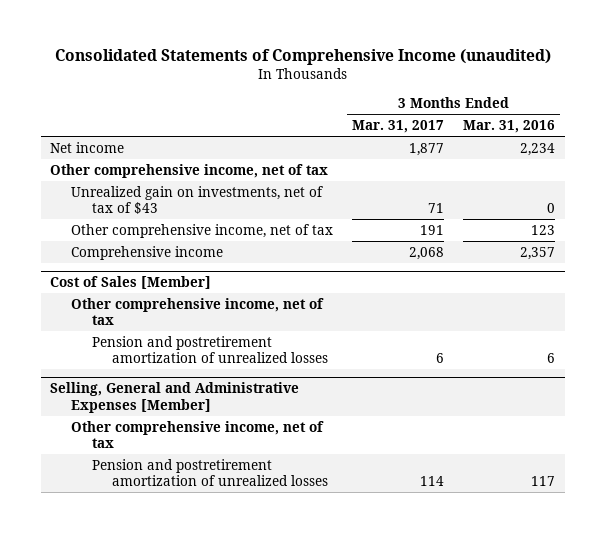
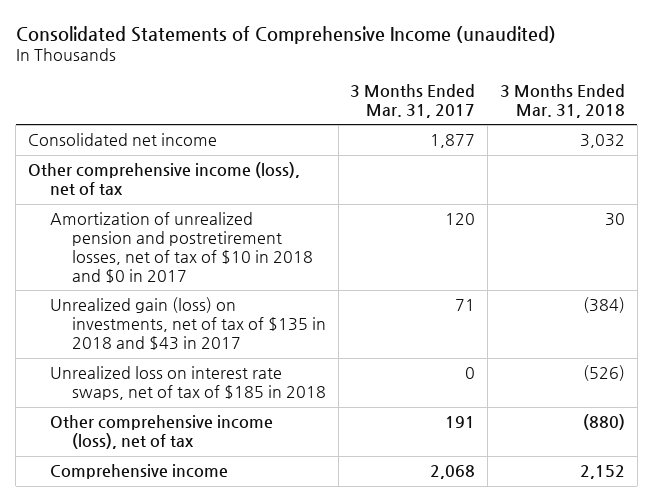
[463,120,556,134] Mar. 31, 2016 -> none
none -> [499,84,625,118] 3 Months Ended Mar. 31, 2018
[50,141,125,153] Net income -> [28,133,218,147] Consolidated net income
[50,163,329,178] Other comprehensive income, net of tax -> [28,162,301,196] Other comprehensive income (loss), net of tax
none -> [50,212,314,283] Amortization of unrealized pension and postretirement losses, net of tax of $10 in 2018 and $0 in 2017
[70,185,323,215] Unrealized gain on investments, net of tax of $43 -> [50,297,327,350] Unrealized gain (loss) on investments, net of tax of $135 in 2018 and $43 in 2017
none -> [50,366,327,401] Unrealized loss on interest rate swaps, net of tax of $185 in 2018
[70,223,333,238] Other comprehensive income, net of tax -> [50,415,274,450] Other comprehensive income (loss), net of tax
[50,276,212,290] Cost of Sales [Member] -> none
[70,297,324,326] Other comprehensive income, net of tax -> none
[91,335,329,364] Pension and postretirement amortization of unrealized losses -> none
[50,382,300,413] Selling, General and Administrative Expenses [Member] -> none
[70,420,324,449] Other comprehensive income, net of tax -> none
[91,458,329,487] Pension and postretirement amortization of unrealized losses -> none

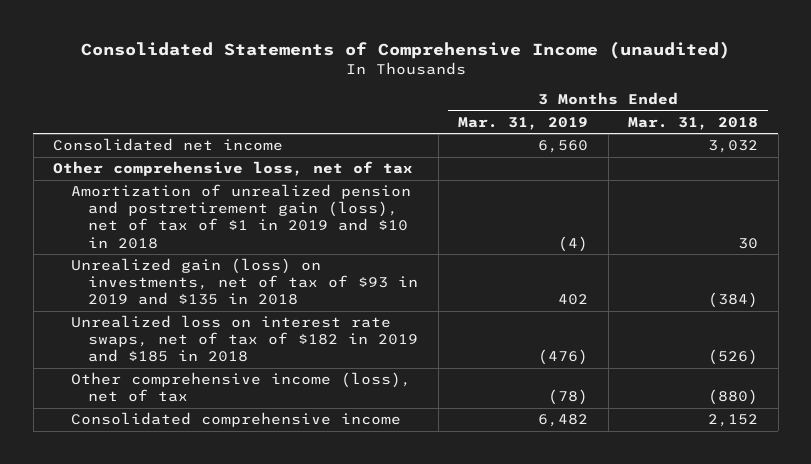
[350,84,476,118] 3 Months Ended Mar. 31, 2017 -> none
none -> [458,116,589,130] Mar. 31, 2019
[28,162,301,196] Other comprehensive income (loss), net of tax -> [53,161,414,177] Other comprehensive loss, net of tax
[50,212,314,283] Amortization of unrealized pension and postretirement losses, net of tax of $10 in 2018 and $0 in 2017 -> [70,184,411,249] Amortization of unrealized pension and postretirement gain (loss), net of tax of $1 in 2019 and $10 in 2018
[50,297,327,350] Unrealized gain (loss) on investments, net of tax of $135 in 2018 and $43 in 2017 -> [70,258,418,306] Unrealized gain (loss) on investments, net of tax of $93 in 2019 and $135 in 2018
[50,366,327,401] Unrealized loss on interest rate swaps, net of tax of $185 in 2018 -> [70,315,418,363] Unrealized loss on interest rate swaps, net of tax of $182 in 2019 and $185 in 2018
[50,464,229,480] Comprehensive income -> [70,412,401,428] Consolidated comprehensive income

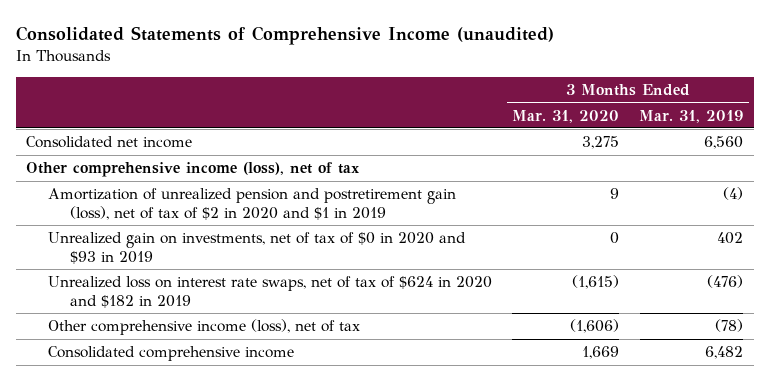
[628,116,759,130] Mar. 31, 2018 -> none
none -> [512,109,620,123] Mar. 31, 2020
[53,161,414,177] Other comprehensive loss, net of tax -> [26,162,361,178] Other comprehensive income (loss), net of tax
[70,184,411,249] Amortization of unrealized pension and postretirement gain (loss), net of tax of $1 in 2019 and $10 in 2018 -> [48,188,457,220] Amortization of unrealized pension and postretirement gain (loss), net of tax of $2 in 2020 and $1 in 2019
[70,258,418,306] Unrealized gain (loss) on investments, net of tax of $93 in 2019 and $135 in 2018 -> [48,232,467,264] Unrealized gain on investments, net of tax of $0 in 2020 and $93 in 2019
[70,315,418,363] Unrealized loss on interest rate swaps, net of tax of $182 in 2019 and $185 in 2018 -> [48,276,493,308] Unrealized loss on interest rate swaps, net of tax of $624 in 2020 and $182 in 2019

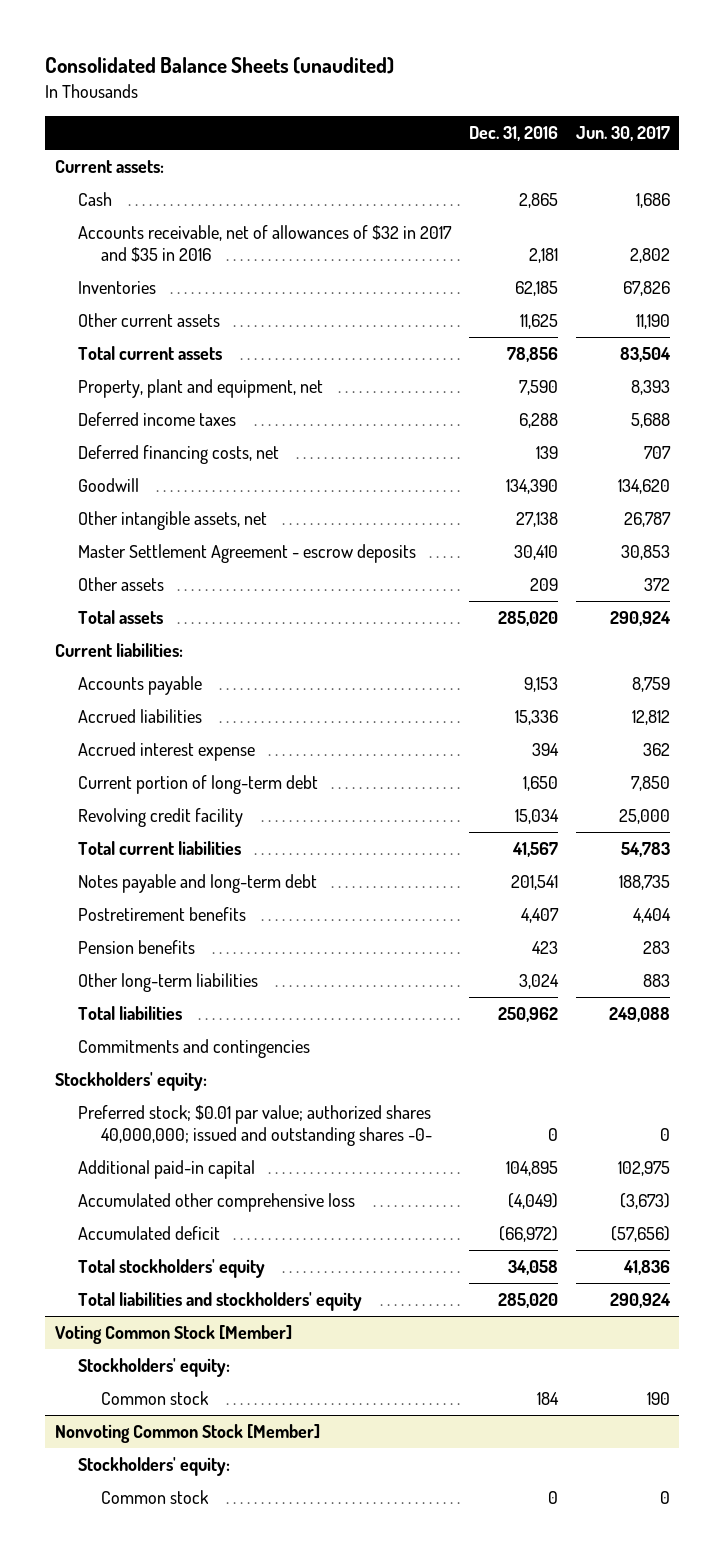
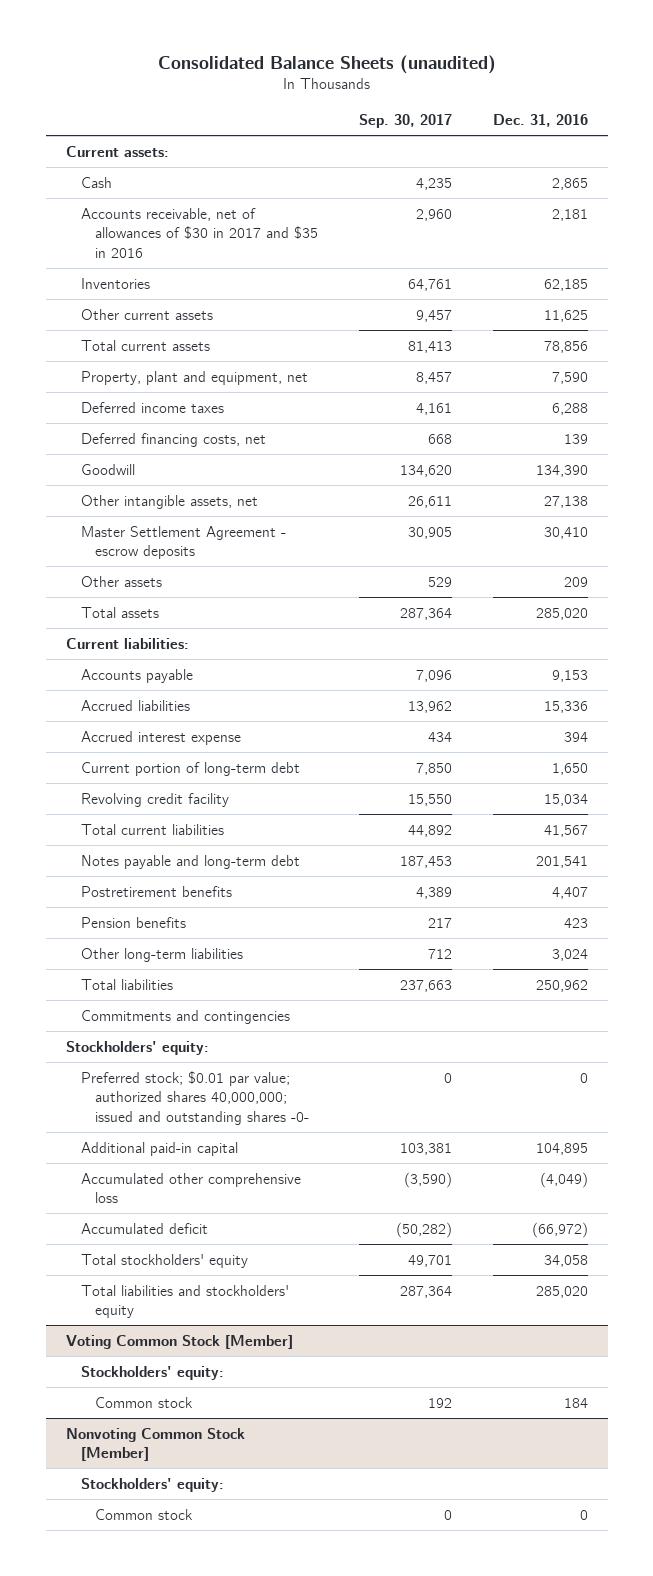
[576,126,671,142] Jun. 30, 2017 -> none
none -> [359,114,453,129] Sep. 30, 2017
[77,225,452,262] Accounts receivable, net of allowances of $32 in 2017 and $35 in 2016 -> [80,207,319,258] Accounts receivable, net of allowances of $30 in 2017 and $35 in 2016

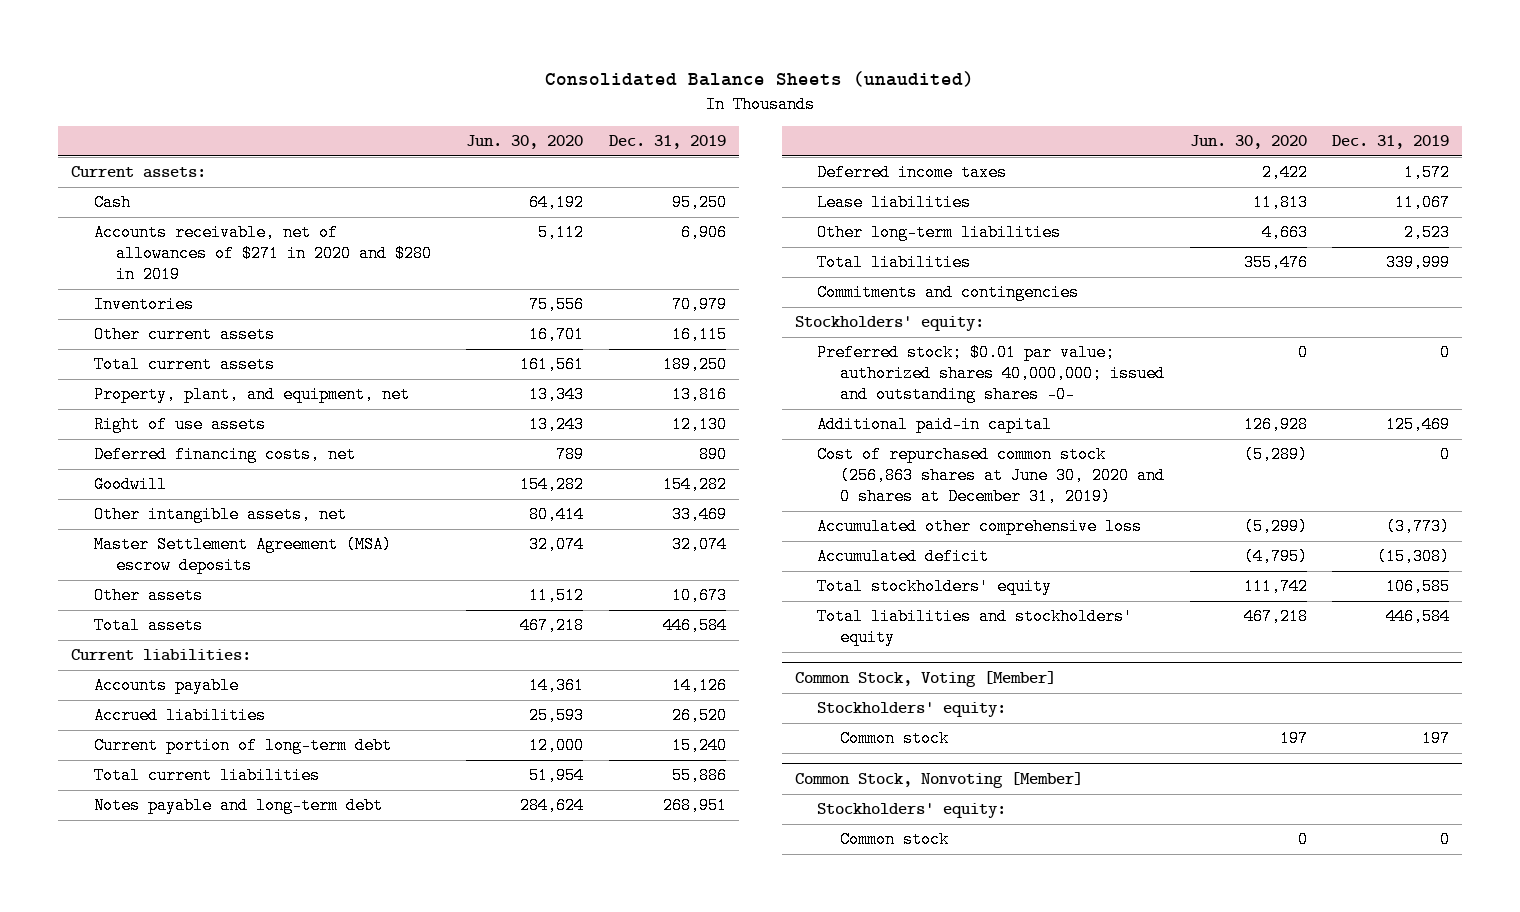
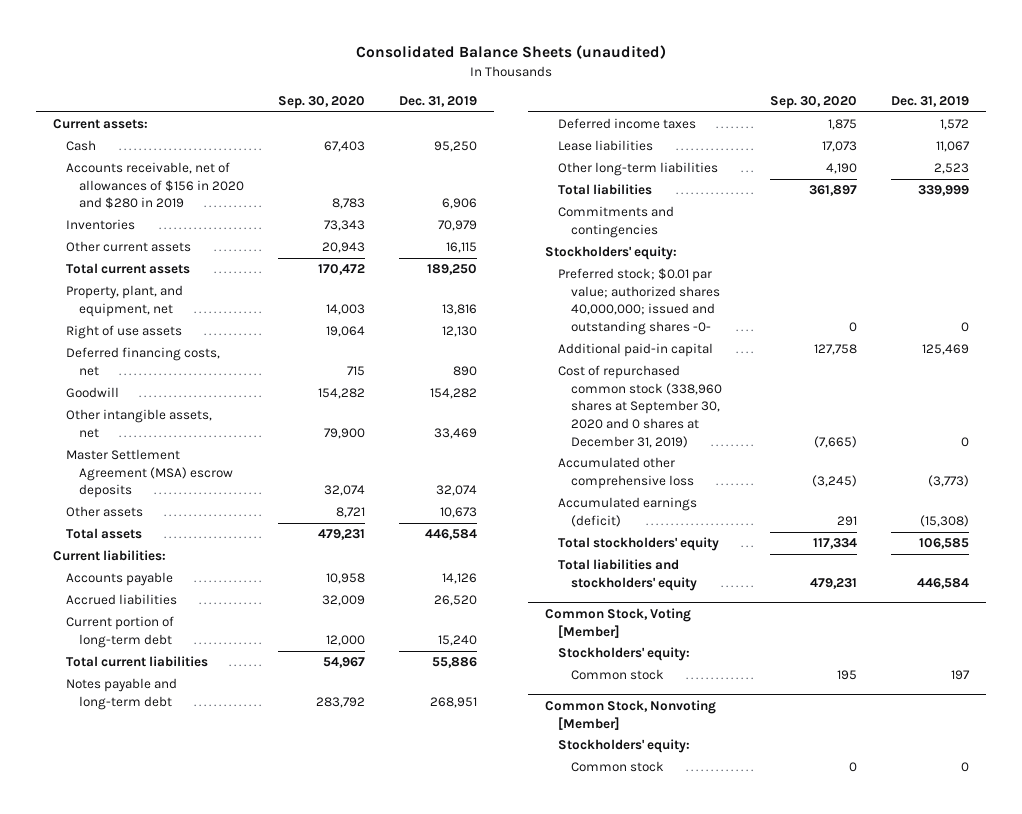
[465,135,583,150] Jun. 30, 2020 -> none
none -> [278,95,366,109] Sep. 30, 2020
[93,224,433,284] Accounts receivable, net of allowances of $271 in 2020 and $280 in 2019 -> [66,162,245,210] Accounts receivable, net of allowances of $156 in 2020 and $280 in 2019
[817,446,1165,506] Cost of repurchased common stock (256,863 shares at June 30, 2020 and 0 shares at December 31, 2019) -> [558,365,723,448] Cost of repurchased common stock (338,960 shares at September 30, 2020 and 0 shares at December 31, 2019)
[817,548,990,566] Accumulated deficit -> [558,497,698,527] Accumulated earnings (deficit)

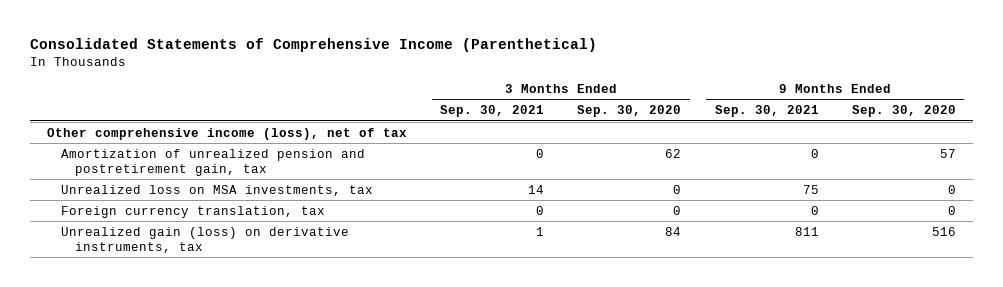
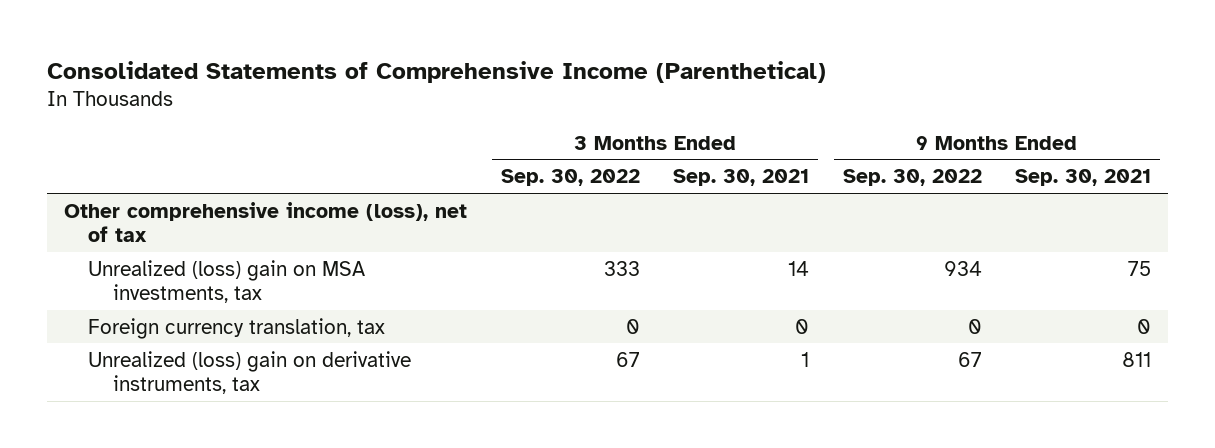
[577,105,682,118] Sep. 30, 2020 -> none
[851,105,956,118] Sep. 30, 2020 -> none
none -> [500,169,640,187] Sep. 30, 2022
none -> [842,169,982,187] Sep. 30, 2022
[60,148,365,176] Amortization of unrealized pension and postretirement gain, tax -> none
[60,184,373,196] Unrealized loss on MSA investments, tax -> [88,259,366,303] Unrealized (loss) gain on MSA investments, tax
[60,226,349,253] Unrealized gain (loss) on derivative instruments, tax -> [88,350,412,394] Unrealized (loss) gain on derivative instruments, tax

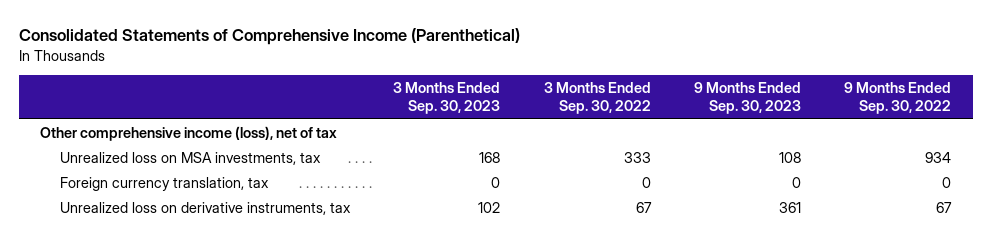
[673,169,810,187] Sep. 30, 2021 -> none
[1015,169,1152,187] Sep. 30, 2021 -> none
none -> [393,81,501,115] 3 Months Ended Sep. 30, 2023
none -> [693,81,801,115] 9 Months Ended Sep. 30, 2023
[88,259,366,303] Unrealized (loss) gain on MSA investments, tax -> [60,151,322,165] Unrealized loss on MSA investments, tax
[88,350,412,394] Unrealized (loss) gain on derivative instruments, tax -> [60,201,352,215] Unrealized loss on derivative instruments, tax

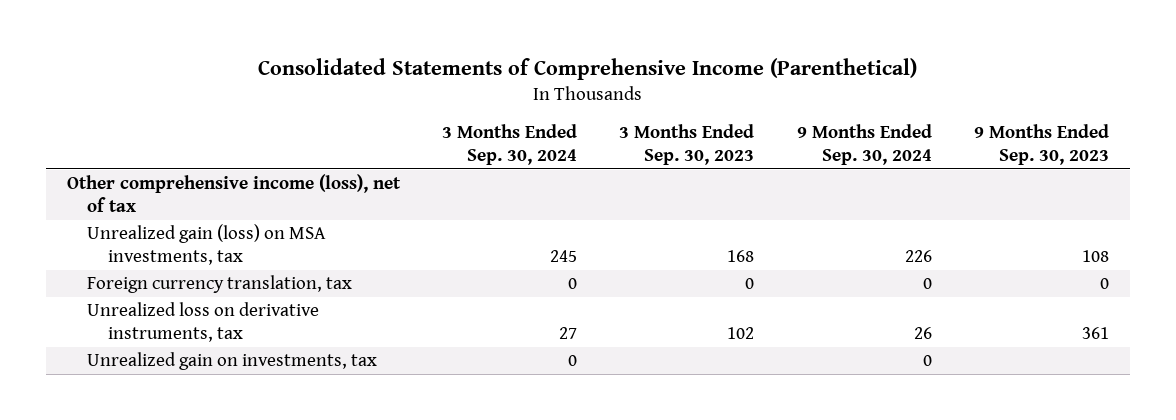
[543,81,651,115] 3 Months Ended Sep. 30, 2022 -> none
[844,81,952,115] 9 Months Ended Sep. 30, 2022 -> none
none -> [442,124,578,165] 3 Months Ended Sep. 30, 2024
none -> [796,124,932,165] 9 Months Ended Sep. 30, 2024
[60,151,322,165] Unrealized loss on MSA investments, tax -> [87,224,327,265] Unrealized gain (loss) on MSA investments, tax
none -> [87,352,378,371] Unrealized gain on investments, tax

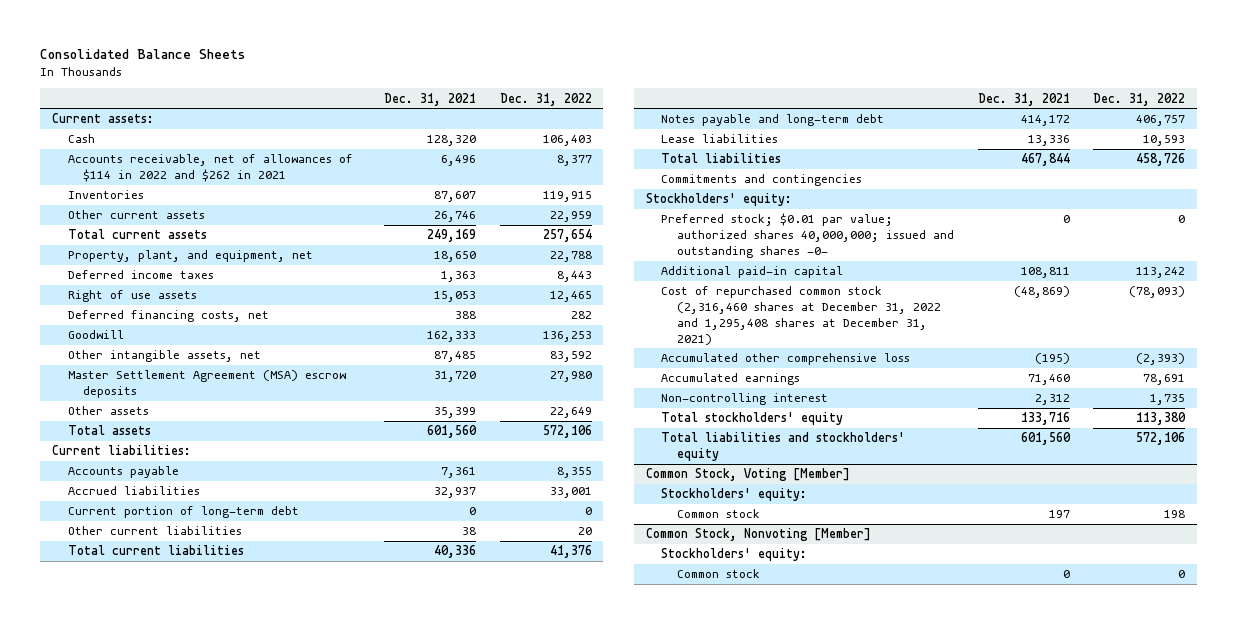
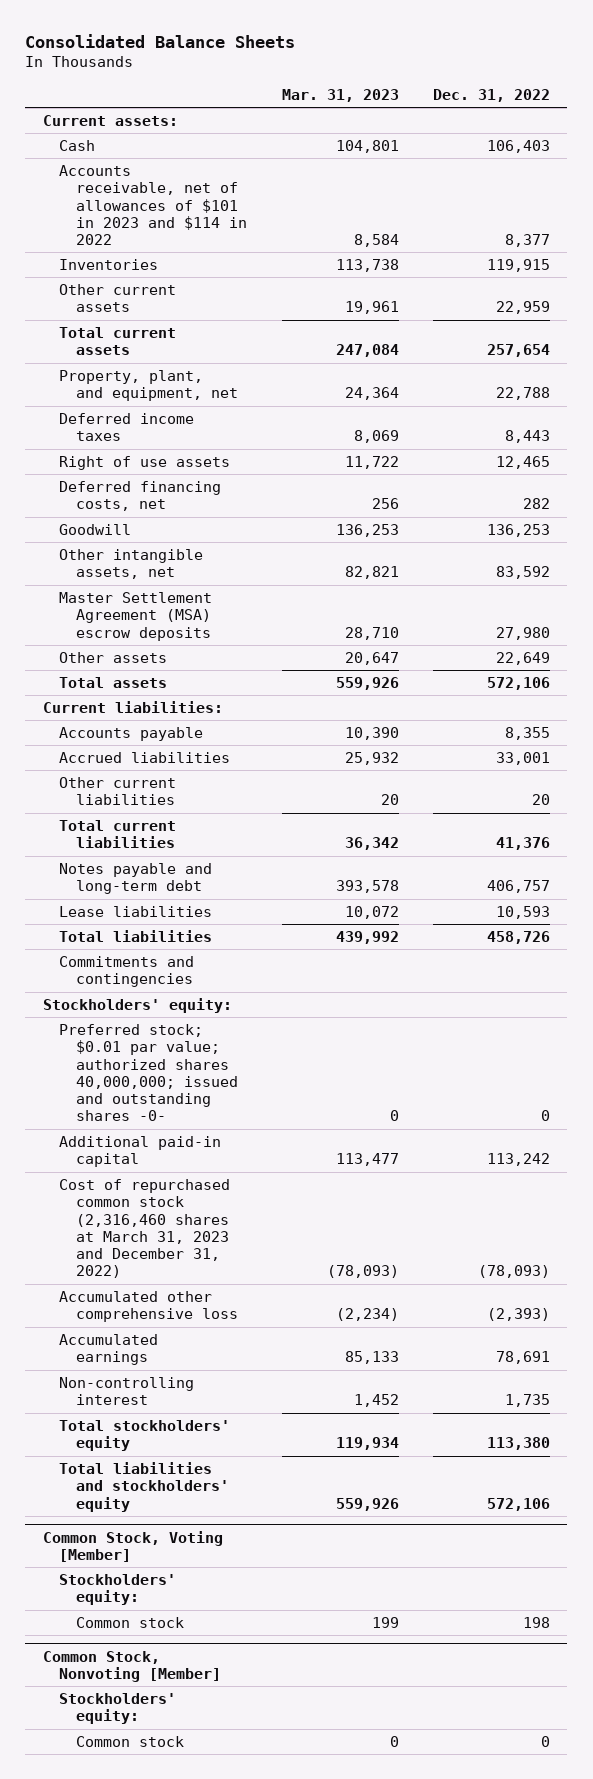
[383,92,476,106] Dec. 31, 2021 -> none
none -> [281,88,399,102] Mar. 31, 2023
[67,154,353,183] Accounts receivable, net of allowances of $114 in 2022 and $262 in 2021 -> [59,164,248,246] Accounts receivable, net of allowances of $101 in 2023 and $114 in 2022
[67,506,299,519] Current portion of long-term debt -> none
[661,286,941,345] Cost of repurchased common stock (2,316,460 shares at December 31, 2022 and 1,295,408 shares at December 31, 2021) -> [59,1178,231,1279] Cost of repurchased common stock (2,316,460 shares at March 31, 2023 and December 31, 2022)

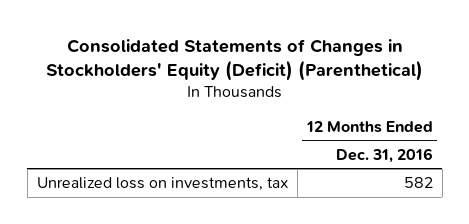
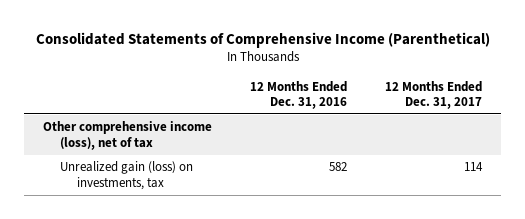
[45,38,423,82] Consolidated Statements of Changes in Stockholders' Equity (Deficit) (Parenthetical) -> [35,32,490,49] Consolidated Statements of Comprehensive Income (Parenthetical)
none -> [384,80,482,110] 12 Months Ended Dec. 31, 2017
none -> [43,121,213,150] Other comprehensive income (loss), net of tax
[36,177,288,192] Unrealized loss on investments, tax -> [60,161,194,190] Unrealized gain (loss) on investments, tax

